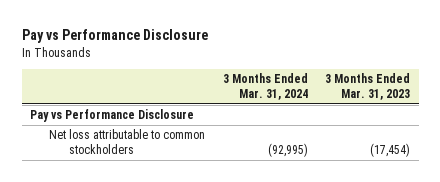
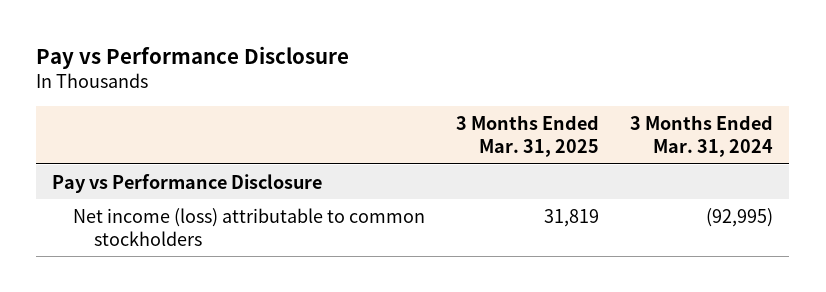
[324,72,410,100] 3 Months Ended Mar. 31, 2023 -> none
none -> [456,114,600,158] 3 Months Ended Mar. 31, 2025
[49,129,206,155] Net loss attributable to common stockholders -> [73,207,426,246] Net income (loss) attributable to common stockholders

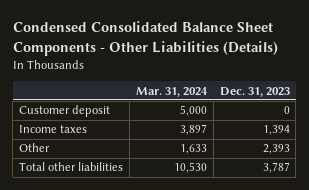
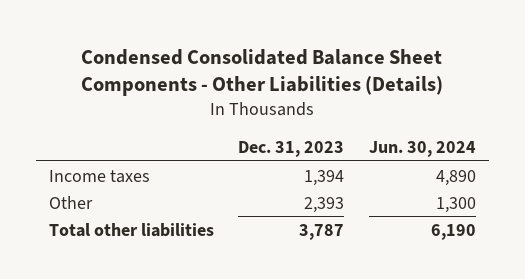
[135,86,208,97] Mar. 31, 2024 -> none
none -> [369,140,477,157] Jun. 30, 2024
[19,105,111,118] Customer deposit -> none

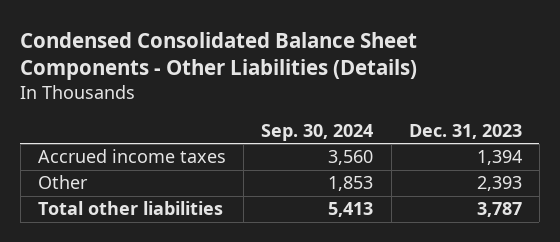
[369,140,477,157] Jun. 30, 2024 -> none
none -> [261,123,374,141] Sep. 30, 2024
[48,169,150,183] Income taxes -> [37,149,226,164] Accrued income taxes

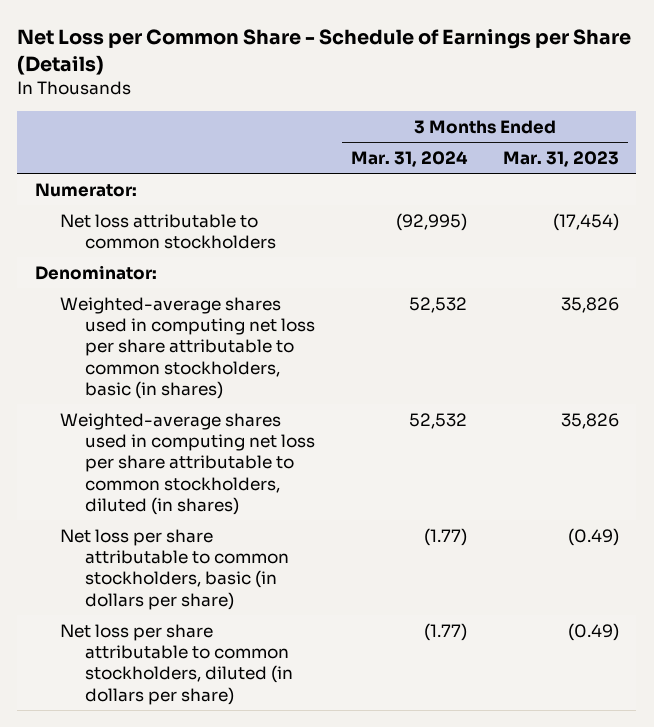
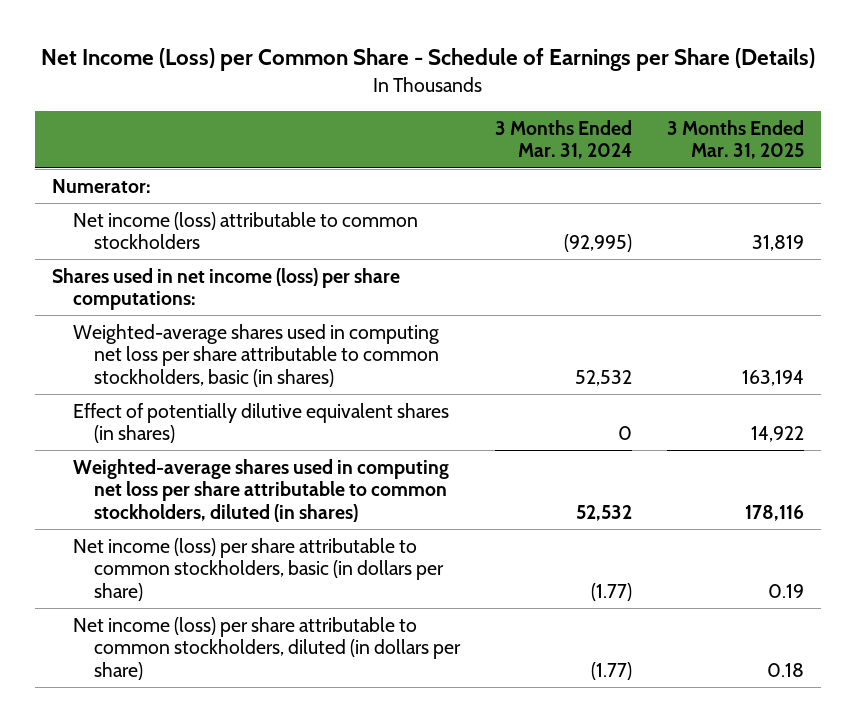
[17,29,632,75] Net Loss per Common Share - Schedule of Earnings per Share (Details) -> [41,48,816,72] Net Income (Loss) per Common Share - Schedule of Earnings per Share (Details)
[502,150,619,167] Mar. 31, 2023 -> none
none -> [666,120,804,160] 3 Months Ended Mar. 31, 2025
[60,213,277,250] Net loss attributable to common stockholders -> [73,211,419,250] Net income (loss) attributable to common stockholders
[35,264,158,280] Denominator: -> [52,267,401,311] Shares used in net income (loss) per share computations:
none -> [73,402,450,444] Effect of potentially dilutive equivalent shares (in shares)
[60,528,290,610] Net loss per share attributable to common stockholders, basic (in dollars per share) -> [73,537,445,601] Net income (loss) per share attributable to common stockholders, basic (in dollars per share)
[60,623,294,705] Net loss per share attributable to common stockholders, diluted (in dollars per share) -> [73,616,462,680] Net income (loss) per share attributable to common stockholders, diluted (in dollars per share)

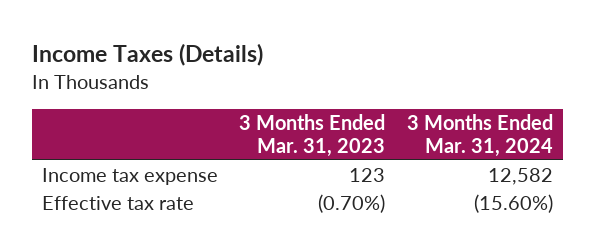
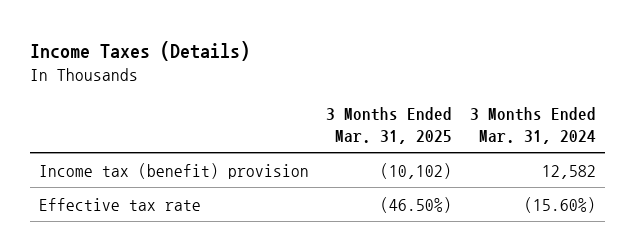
[239,113,386,157] 3 Months Ended Mar. 31, 2023 -> none
none -> [326,107,453,144] 3 Months Ended Mar. 31, 2025
[42,168,219,186] Income tax expense -> [38,162,309,179] Income tax (benefit) provision

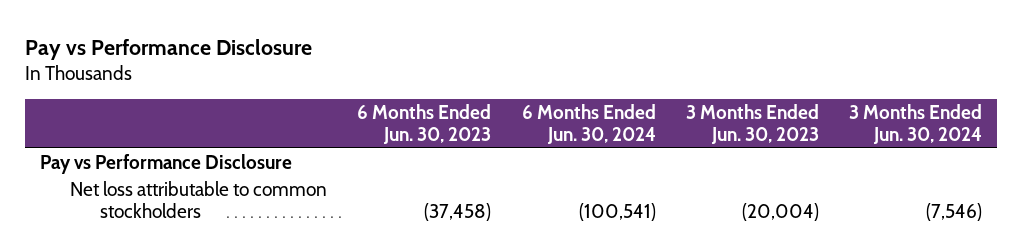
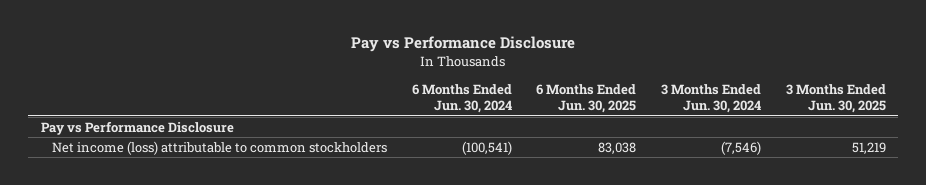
[357,104,492,144] 6 Months Ended Jun. 30, 2023 -> none
[685,104,819,144] 3 Months Ended Jun. 30, 2023 -> none
none -> [536,83,637,114] 6 Months Ended Jun. 30, 2025
none -> [785,83,886,114] 3 Months Ended Jun. 30, 2025
[70,181,328,219] Net loss attributable to common stockholders -> [52,140,388,155] Net income (loss) attributable to common stockholders

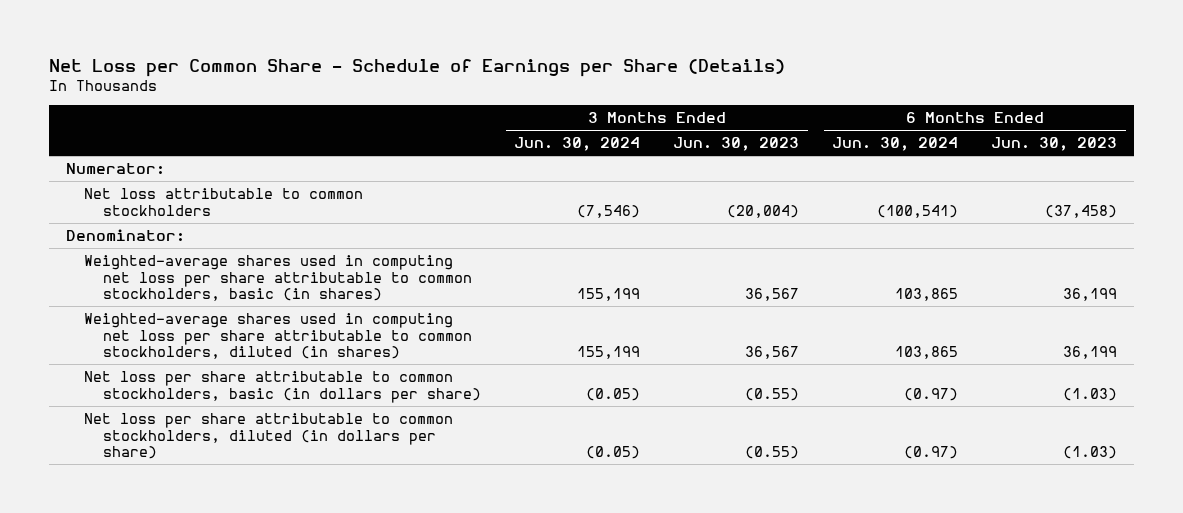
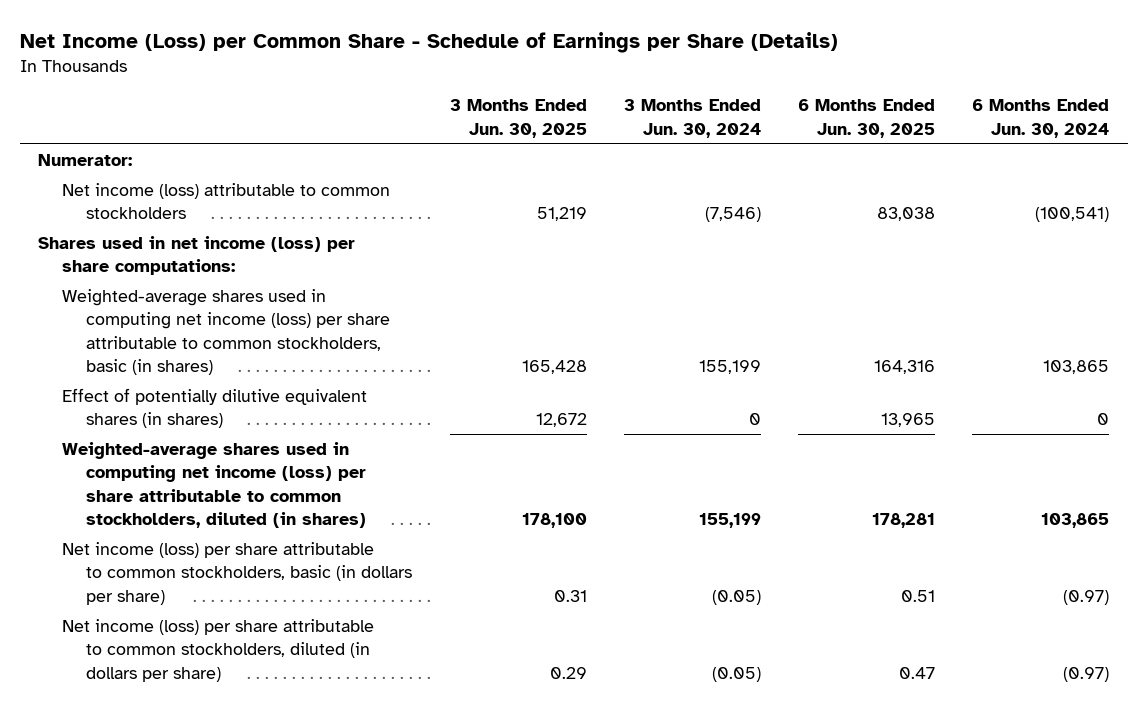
[49,58,786,77] Net Loss per Common Share - Schedule of Earnings per Share (Details) -> [19,31,838,53] Net Income (Loss) per Common Share - Schedule of Earnings per Share (Details)
[673,137,800,152] Jun. 30, 2023 -> none
[991,137,1118,152] Jun. 30, 2023 -> none
none -> [449,99,587,138] 3 Months Ended Jun. 30, 2025
none -> [797,99,935,138] 6 Months Ended Jun. 30, 2025
[84,187,364,216] Net loss attributable to common stockholders -> [62,183,391,220] Net income (loss) attributable to common stockholders
[65,228,185,242] Denominator: -> [38,236,356,276] Shares used in net income (loss) per share computations:
[84,254,473,302] Weighted-average shares used in computing net loss per share attributable to common stockholders, basic (in shares) -> [62,289,391,375] Weighted-average shares used in computing net income (loss) per share attributable to common stockholders, basic (in shares)
none -> [62,388,368,429] Effect of potentially dilutive equivalent shares (in shares)
[84,312,473,360] Weighted-average shares used in computing net loss per share attributable to common stockholders, diluted (in shares) -> [62,442,367,528] Weighted-average shares used in computing net income (loss) per share attributable to common stockholders, diluted (in shares)
[84,370,482,403] Net loss per share attributable to common stockholders, basic (in dollars per share) -> [62,542,413,605] Net income (loss) per share attributable to common stockholders, basic (in dollars per share)
[84,412,454,460] Net loss per share attributable to common stockholders, diluted (in dollars per share) -> [62,619,375,682] Net income (loss) per share attributable to common stockholders, diluted (in dollars per share)

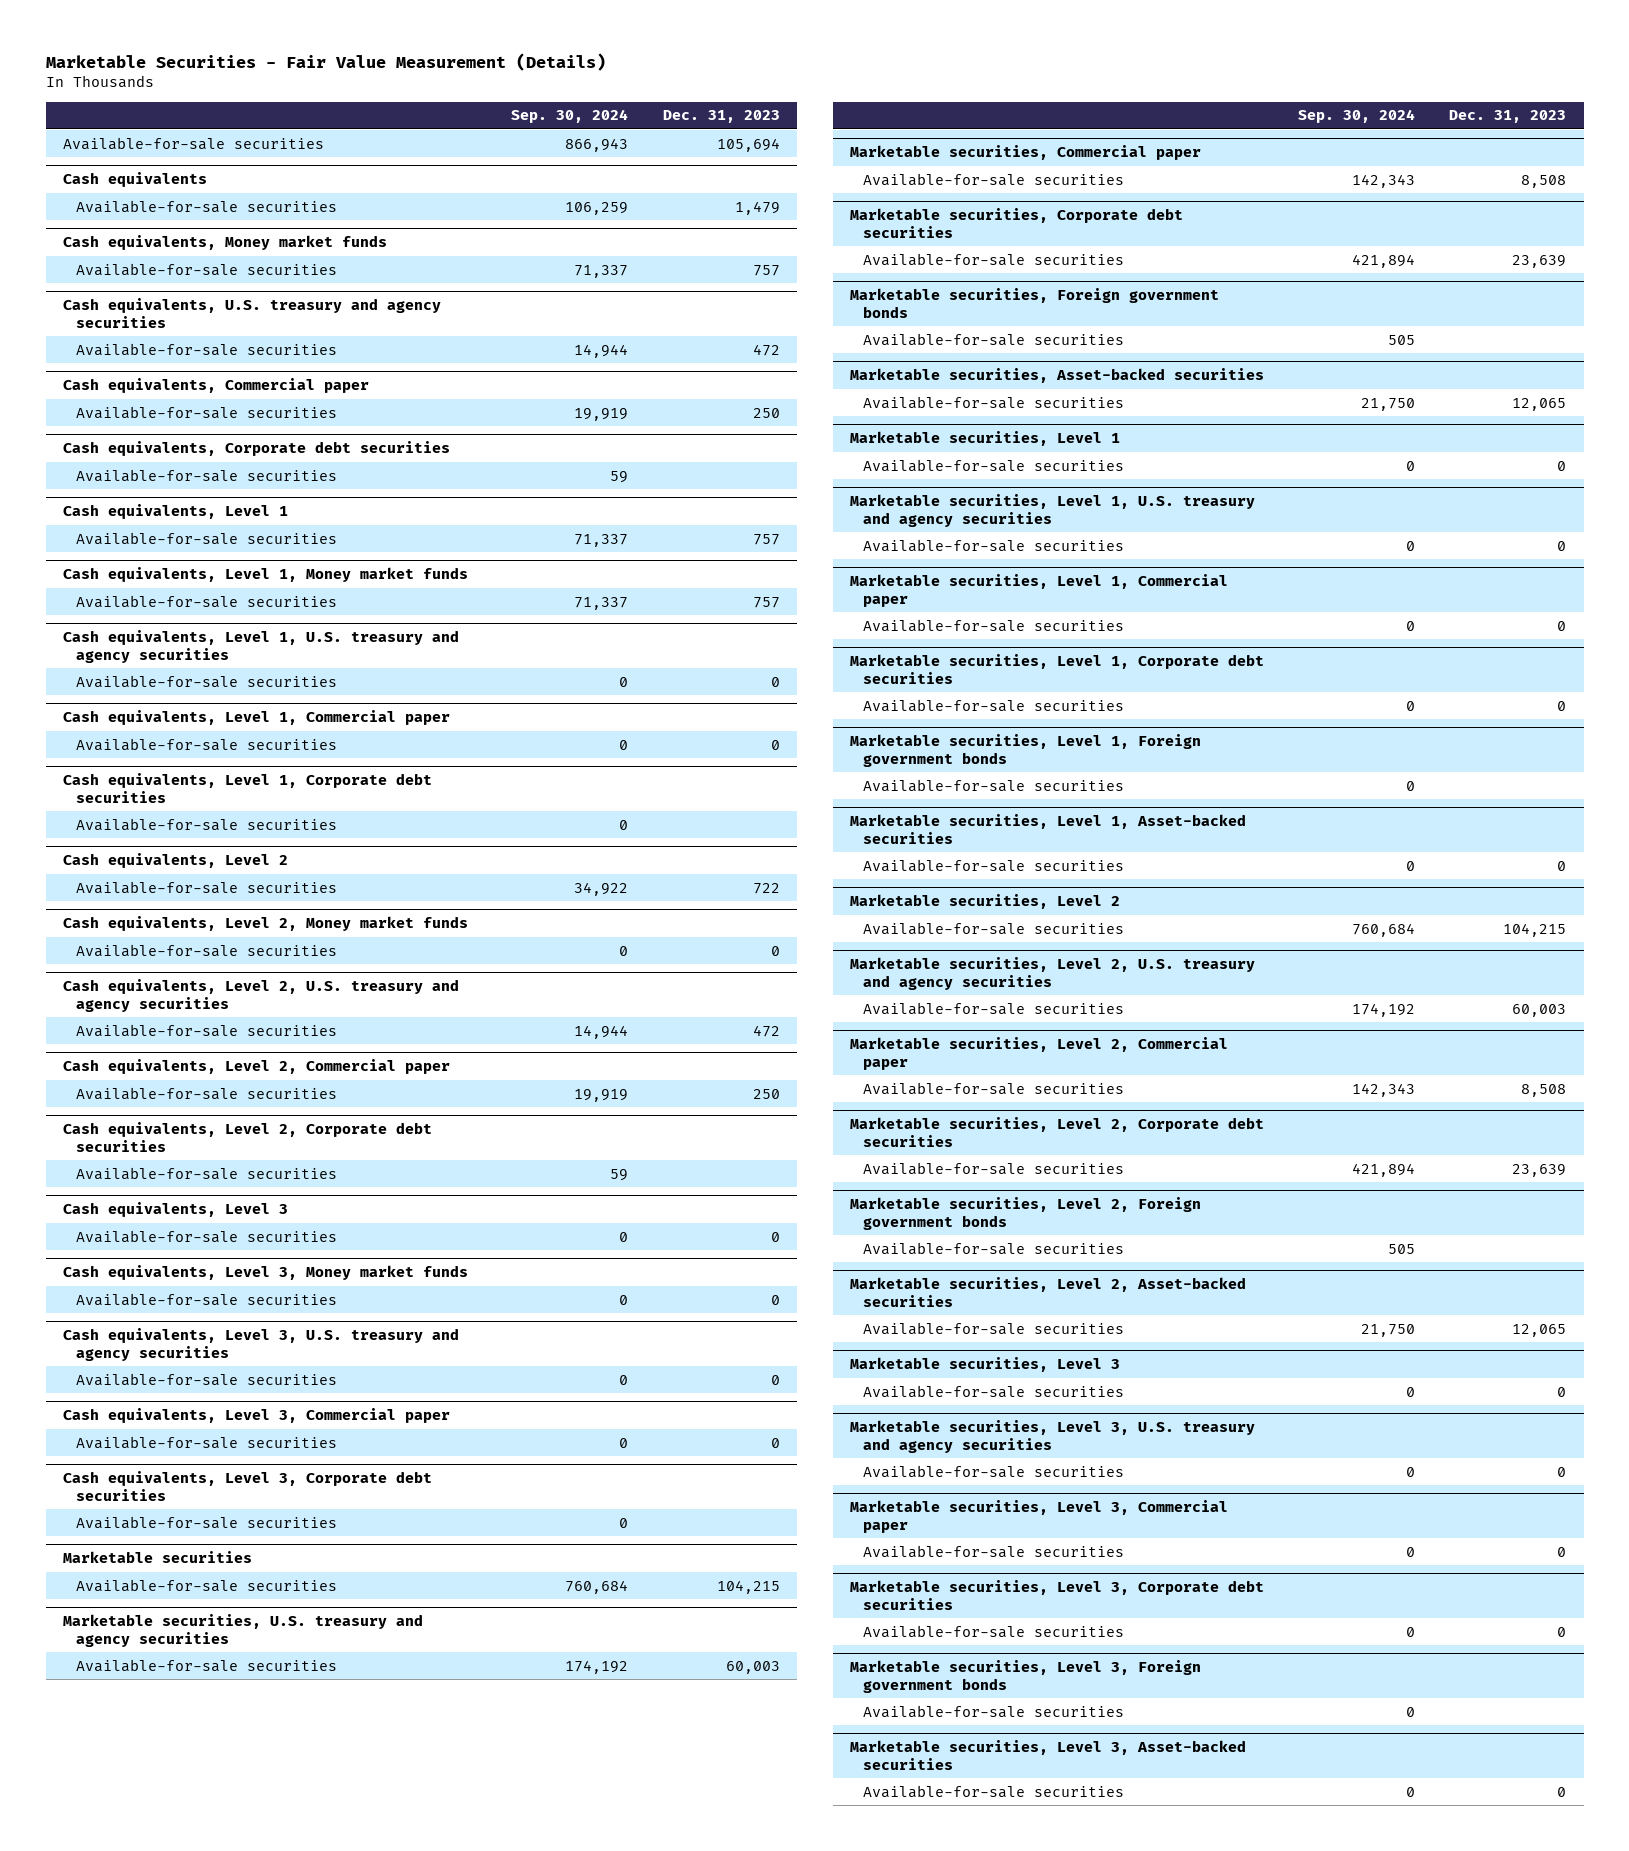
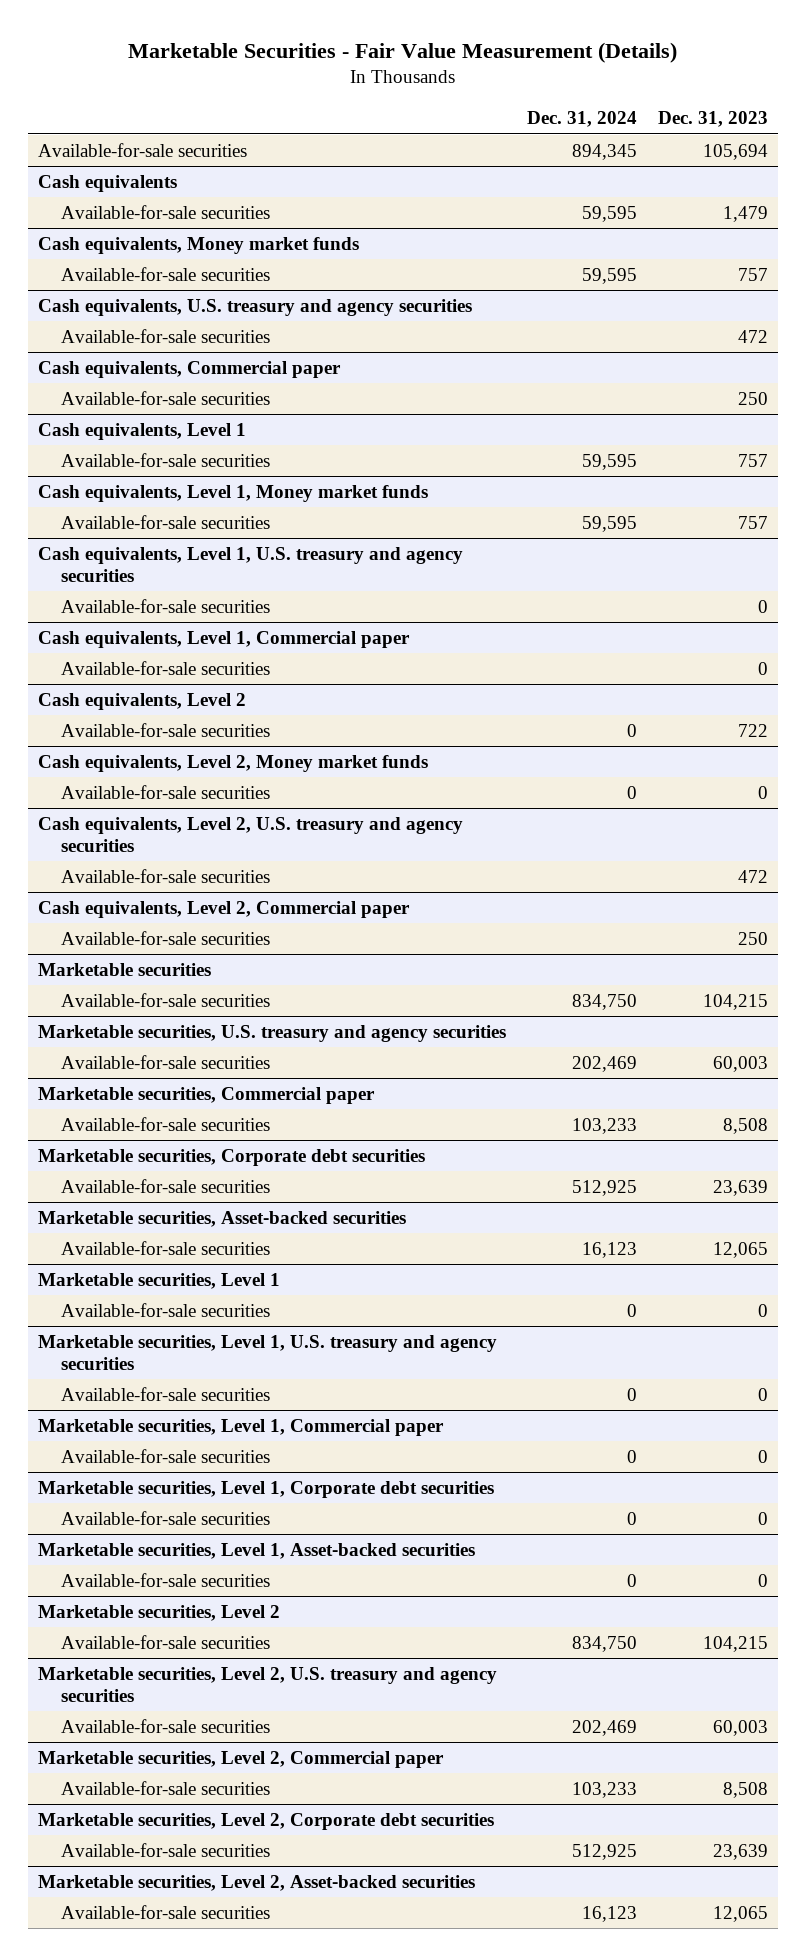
[511,109,629,124] Sep. 30, 2024 -> none
none -> [526,111,637,128] Dec. 31, 2024
[62,441,450,457] Cash equivalents, Corporate debt securities -> none
[76,468,338,482] Available-for-sale securities -> none
[62,773,432,803] Cash equivalents, Level 1, Corporate debt securities -> none
[76,817,338,831] Available-for-sale securities -> none
[62,1122,432,1152] Cash equivalents, Level 2, Corporate debt securities -> none
[76,1166,338,1180] Available-for-sale securities -> none
[62,1202,288,1218] Cash equivalents, Level 3 -> none
[76,1229,338,1243] Available-for-sale securities -> none
[62,1265,468,1281] Cash equivalents, Level 3, Money market funds -> none
[76,1292,338,1306] Available-for-sale securities -> none
[62,1328,459,1361] Cash equivalents, Level 3, U.S. treasury and agency securities -> none
[76,1372,338,1386] Available-for-sale securities -> none
[62,1408,450,1424] Cash equivalents, Level 3, Commercial paper -> none
[76,1435,338,1449] Available-for-sale securities -> none
[62,1471,432,1501] Cash equivalents, Level 3, Corporate debt securities -> none
[76,1515,338,1529] Available-for-sale securities -> none
[849,288,1219,318] Marketable securities, Foreign government bonds -> none
[862,332,1124,346] Available-for-sale securities -> none
[849,734,1201,767] Marketable securities, Level 1, Foreign government bonds -> none
[862,778,1124,792] Available-for-sale securities -> none
[849,1197,1201,1230] Marketable securities, Level 2, Foreign government bonds -> none
[862,1241,1124,1255] Available-for-sale securities -> none
[849,1357,1120,1373] Marketable securities, Level 3 -> none
[862,1384,1124,1398] Available-for-sale securities -> none
[849,1420,1255,1453] Marketable securities, Level 3, U.S. treasury and agency securities -> none
[862,1464,1124,1478] Available-for-sale securities -> none
[849,1500,1228,1533] Marketable securities, Level 3, Commercial paper -> none
[862,1544,1124,1558] Available-for-sale securities -> none
[849,1580,1264,1610] Marketable securities, Level 3, Corporate debt securities -> none
[862,1624,1124,1638] Available-for-sale securities -> none
[849,1660,1201,1693] Marketable securities, Level 3, Foreign government bonds -> none
[862,1704,1124,1718] Available-for-sale securities -> none
[849,1740,1246,1770] Marketable securities, Level 3, Asset-backed securities -> none
[862,1784,1124,1798] Available-for-sale securities -> none

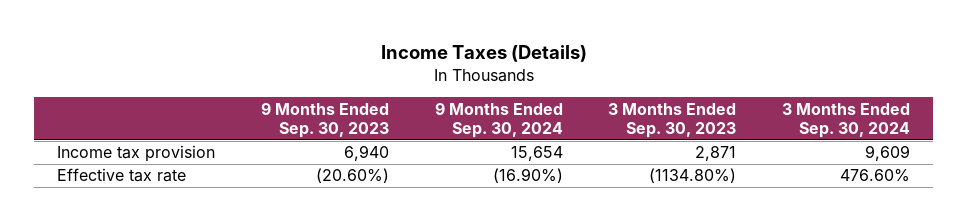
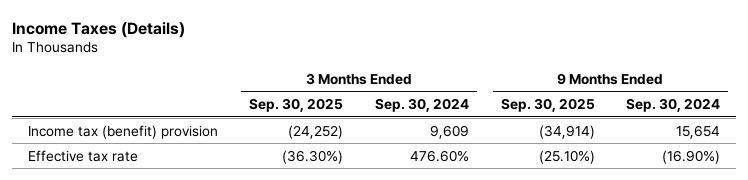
[260,101,389,138] 9 Months Ended Sep. 30, 2023 -> none
[608,102,737,138] 3 Months Ended Sep. 30, 2023 -> none
none -> [249,98,344,113] Sep. 30, 2025
none -> [500,98,595,113] Sep. 30, 2025
[57,145,216,163] Income tax provision -> [27,124,218,139] Income tax (benefit) provision

